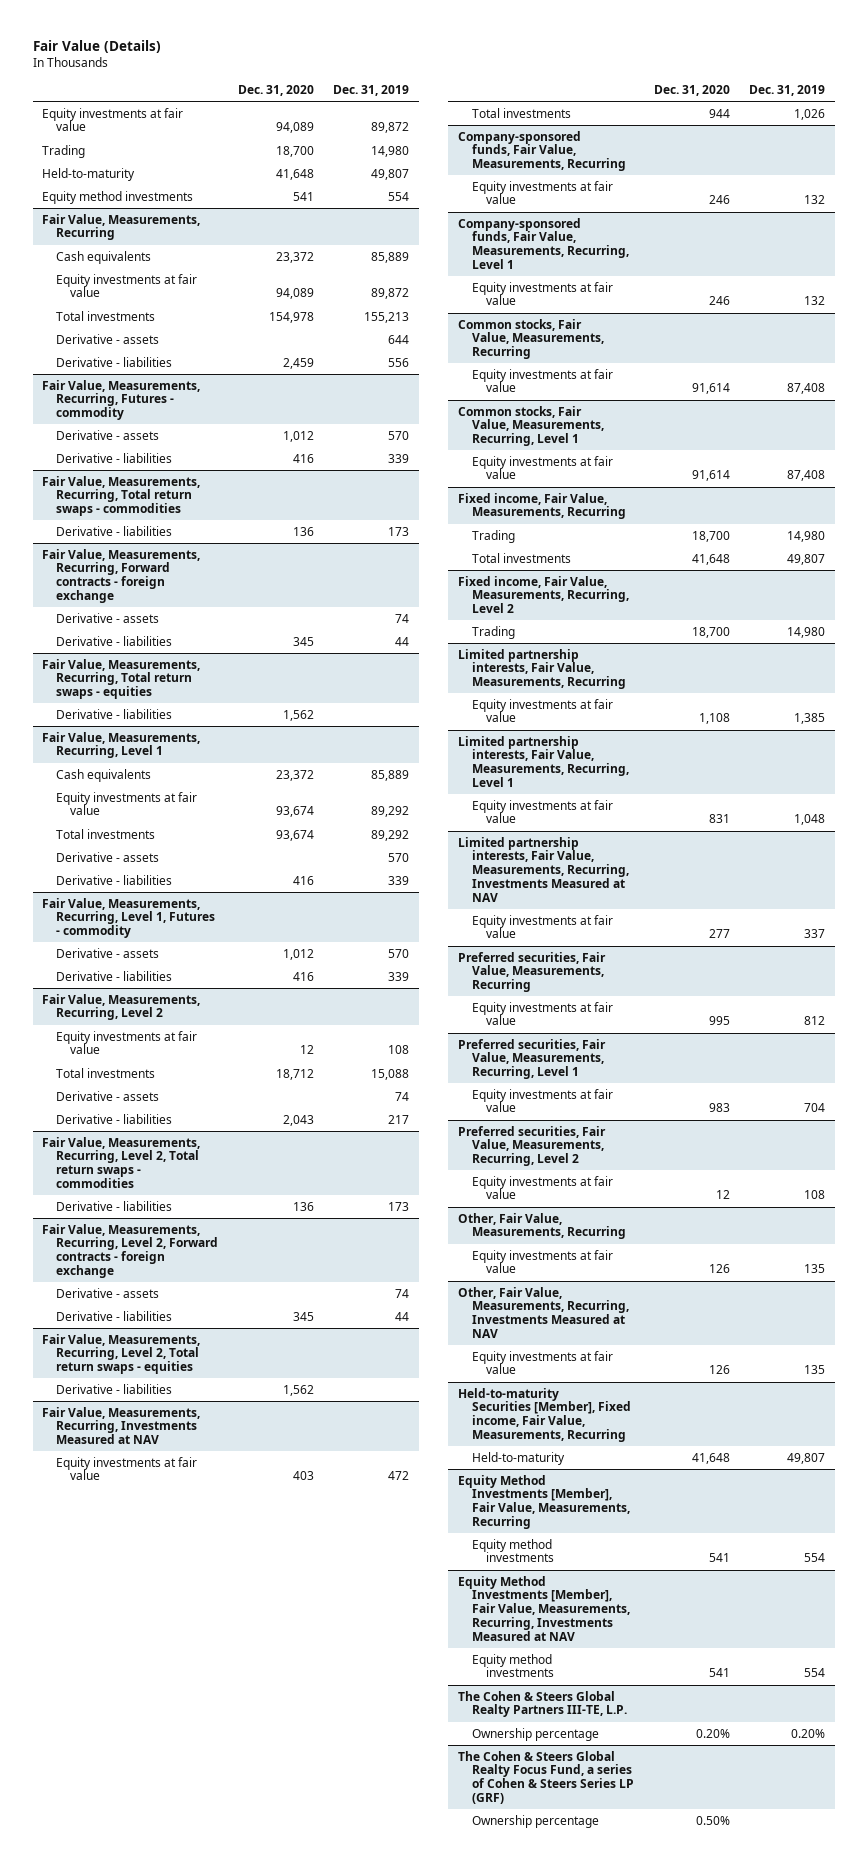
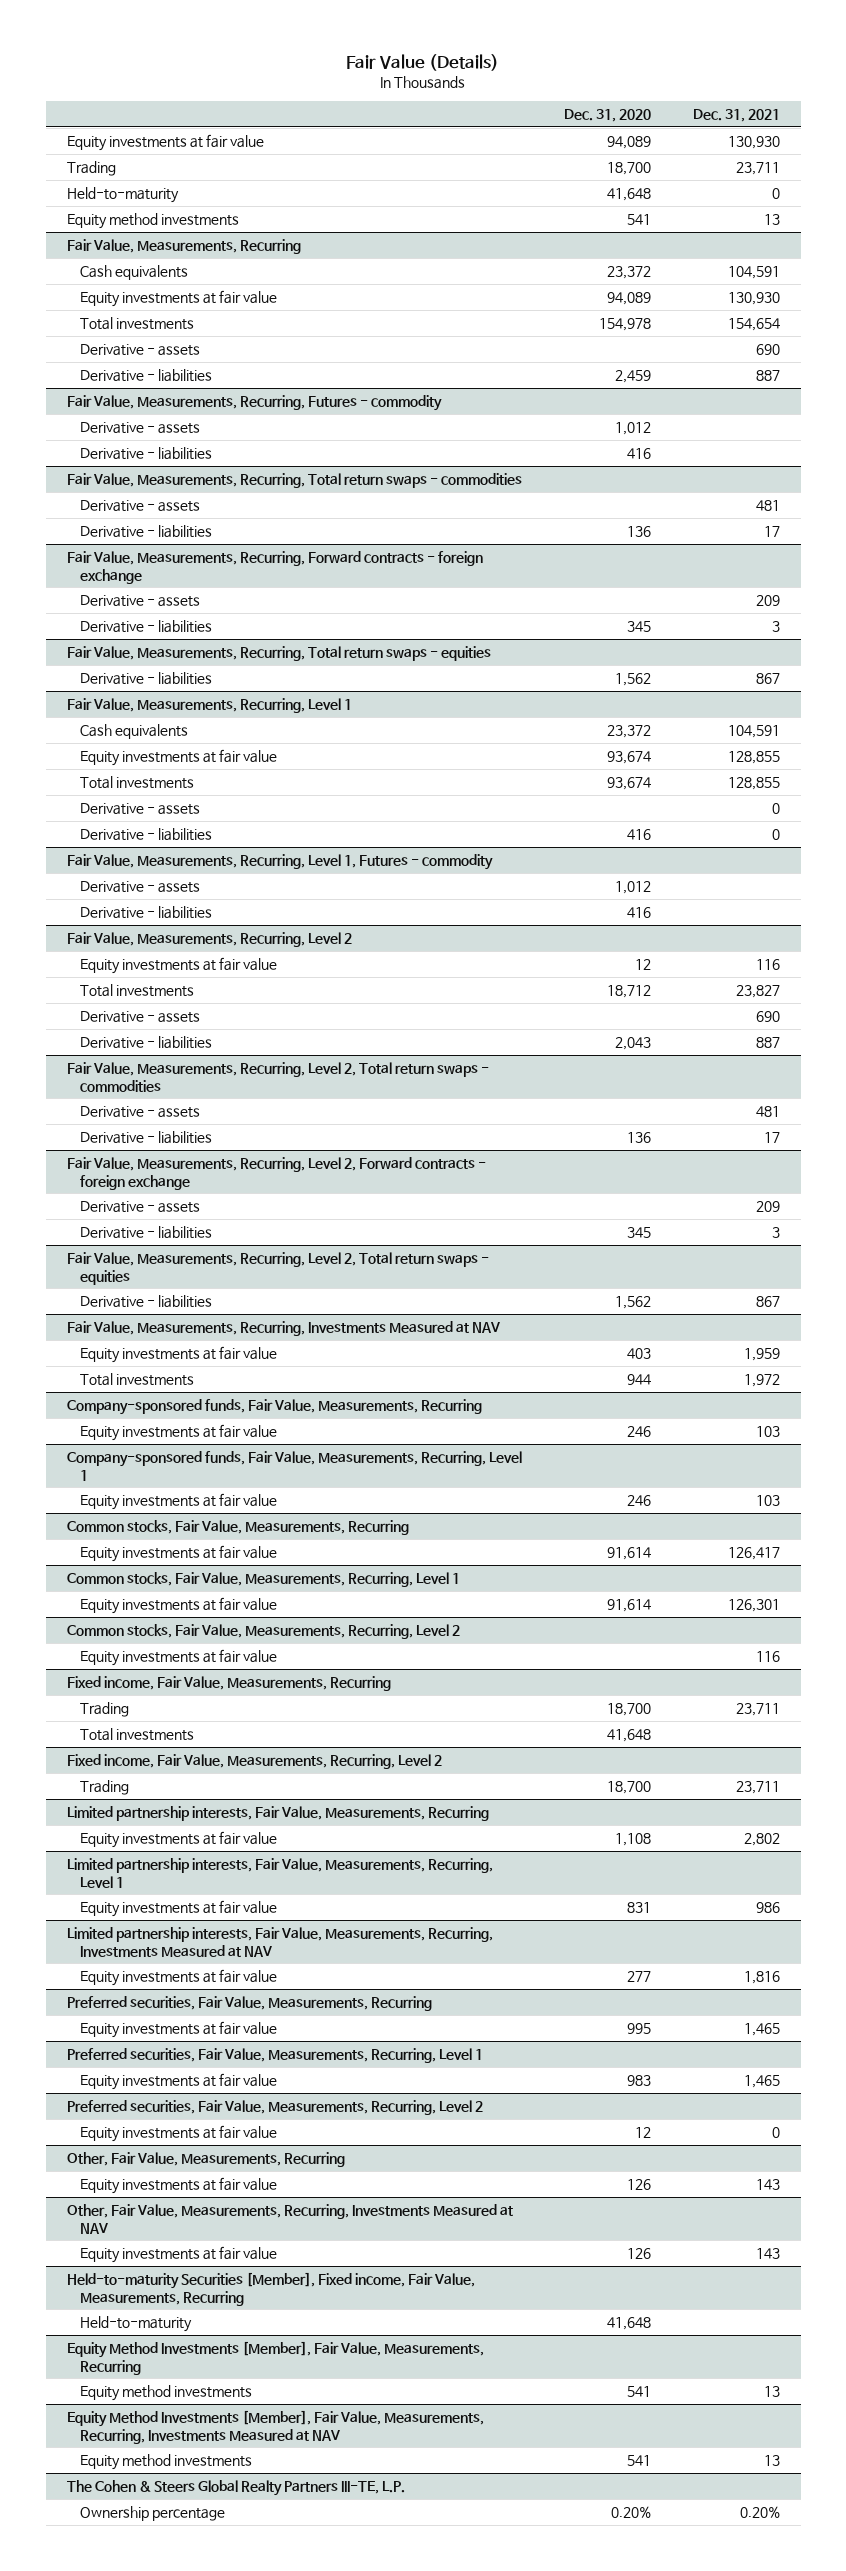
[333,85,410,97] Dec. 31, 2019 -> none
none -> [692,109,780,123] Dec. 31, 2021
none -> [80,499,201,512] Derivative - assets
none -> [80,1105,201,1118] Derivative - assets
none -> [66,1623,460,1639] Common stocks, Fair Value, Measurements, Recurring, Level 2
none -> [80,1648,278,1666] Equity investments at fair value
[458,1750,635,1805] The Cohen & Steers Global Realty Focus Fund, a series of Cohen & Steers Series LP (GRF) -> none
[472,1814,600,1828] Ownership percentage -> none

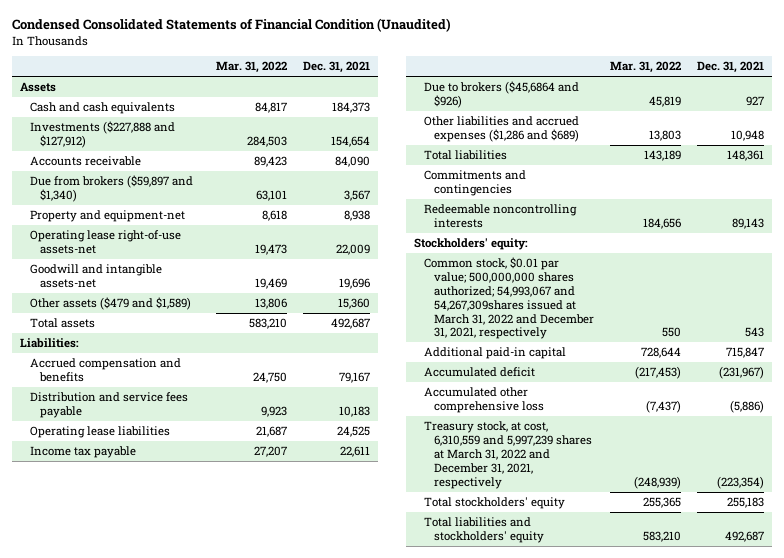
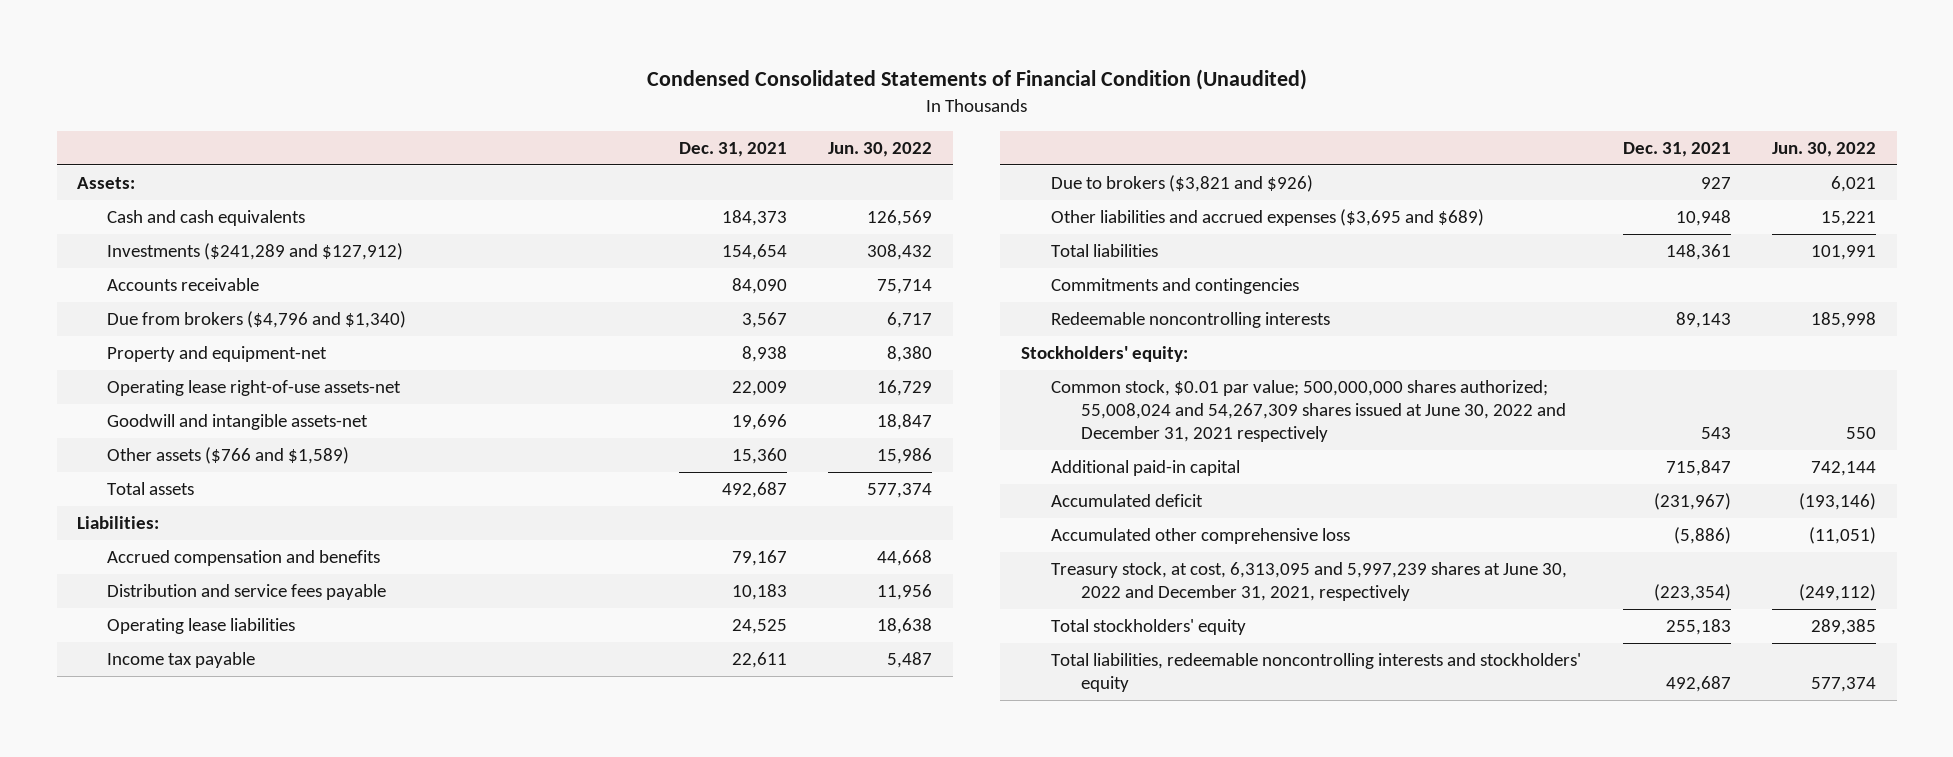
[215,61,287,74] Mar. 31, 2022 -> none
none -> [828,141,933,157] Jun. 30, 2022
[19,82,56,93] Assets -> [77,177,136,190] Assets:
[29,121,175,148] Investments ($227,888 and $127,912) -> [107,243,404,261] Investments ($241,289 and $127,912)
[29,175,193,202] Due from brokers ($59,897 and $1,340) -> [107,311,407,329] Due from brokers ($4,796 and $1,340)
[29,297,191,311] Other assets ($479 and $1,589) -> [107,447,350,465] Other assets ($766 and $1,589)
[424,81,580,108] Due to brokers ($45,6864 and $926) -> [1051,175,1314,193] Due to brokers ($3,821 and $926)
[424,116,580,142] Other liabilities and accrued expenses ($1,286 and $689) -> [1051,209,1485,227] Other liabilities and accrued expenses ($3,695 and $689)
[424,257,595,340] Common stock, $0.01 par value; 500,000,000 shares authorized; 54,993,067 and 54,267,309shares issued at March 31, 2022 and December 31, 2021, respectively -> [1051,380,1566,443] Common stock, $0.01 par value; 500,000,000 shares authorized; 55,008,024 and 54,267,309 shares issued at June 30, 2022 and December 31, 2021 respectively
[424,421,593,489] Treasury stock, at cost, 6,310,559 and 5,997,239 shares at March 31, 2022 and December 31, 2021, respectively -> [1051,562,1568,602] Treasury stock, at cost, 6,313,095 and 5,997,239 shares at June 30, 2022 and December 31, 2021, respectively
[424,517,545,543] Total liabilities and stockholders' equity -> [1051,653,1582,693] Total liabilities, redeemable noncontrolling interests and stockholders' equity

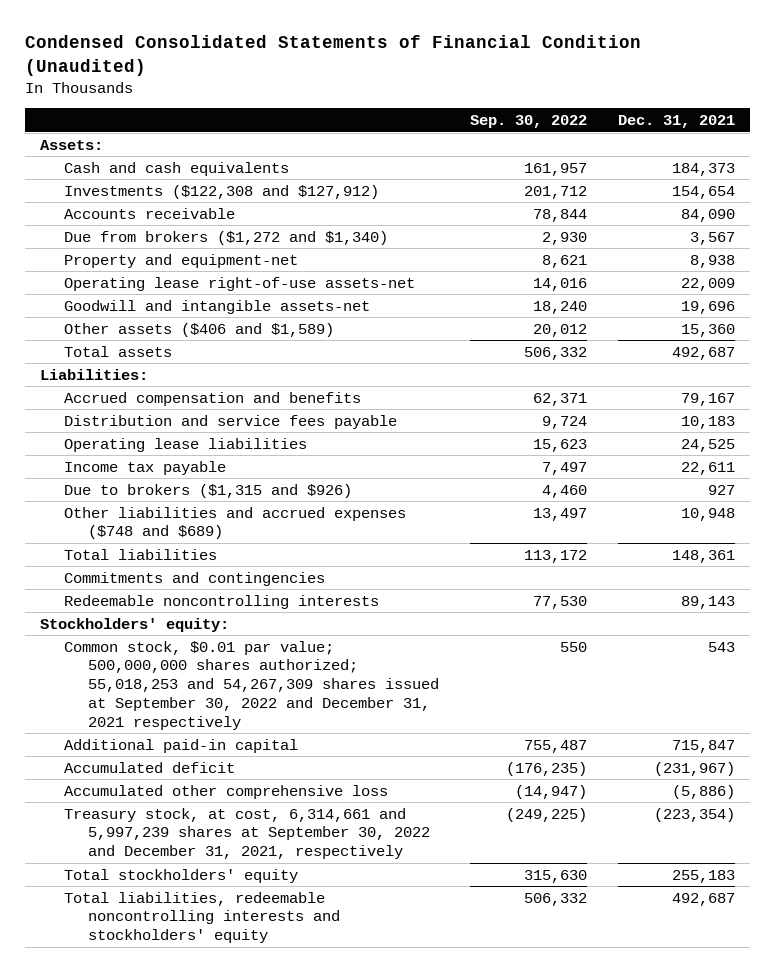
[828,141,933,157] Jun. 30, 2022 -> none
none -> [469,115,587,129] Sep. 30, 2022
[107,243,404,261] Investments ($241,289 and $127,912) -> [63,184,379,199] Investments ($122,308 and $127,912)
[107,311,407,329] Due from brokers ($4,796 and $1,340) -> [63,230,388,245] Due from brokers ($1,272 and $1,340)
[107,447,350,465] Other assets ($766 and $1,589) -> [63,322,334,337] Other assets ($406 and $1,589)
[1051,175,1314,193] Due to brokers ($3,821 and $926) -> [63,483,352,498] Due to brokers ($1,315 and $926)
[1051,209,1485,227] Other liabilities and accrued expenses ($3,695 and $689) -> [63,506,406,540] Other liabilities and accrued expenses ($748 and $689)
[1051,380,1566,443] Common stock, $0.01 par value; 500,000,000 shares authorized; 55,008,024 and 54,267,309 shares issued at June 30, 2022 and December 31, 2021 respectively -> [63,640,439,730] Common stock, $0.01 par value; 500,000,000 shares authorized; 55,018,253 and 54,267,309 shares issued at September 30, 2022 and December 31, 2021 respectively
[1051,562,1568,602] Treasury stock, at cost, 6,313,095 and 5,997,239 shares at June 30, 2022 and December 31, 2021, respectively -> [63,807,430,860] Treasury stock, at cost, 6,314,661 and 5,997,239 shares at September 30, 2022 and December 31, 2021, respectively

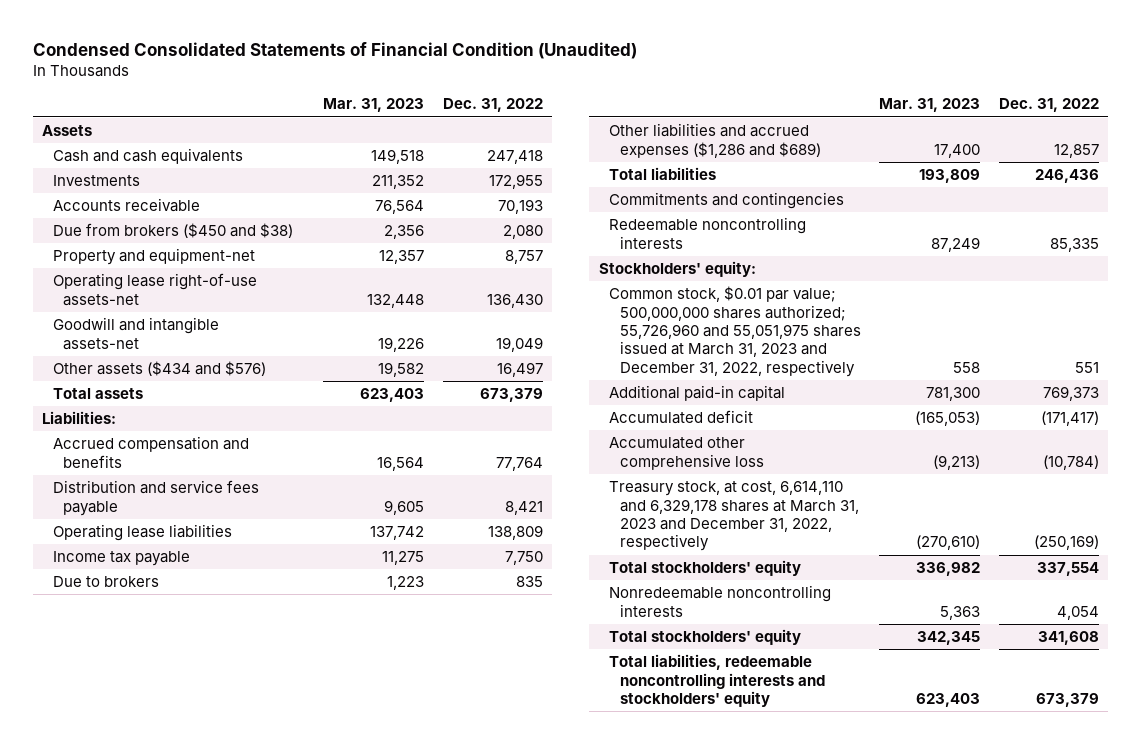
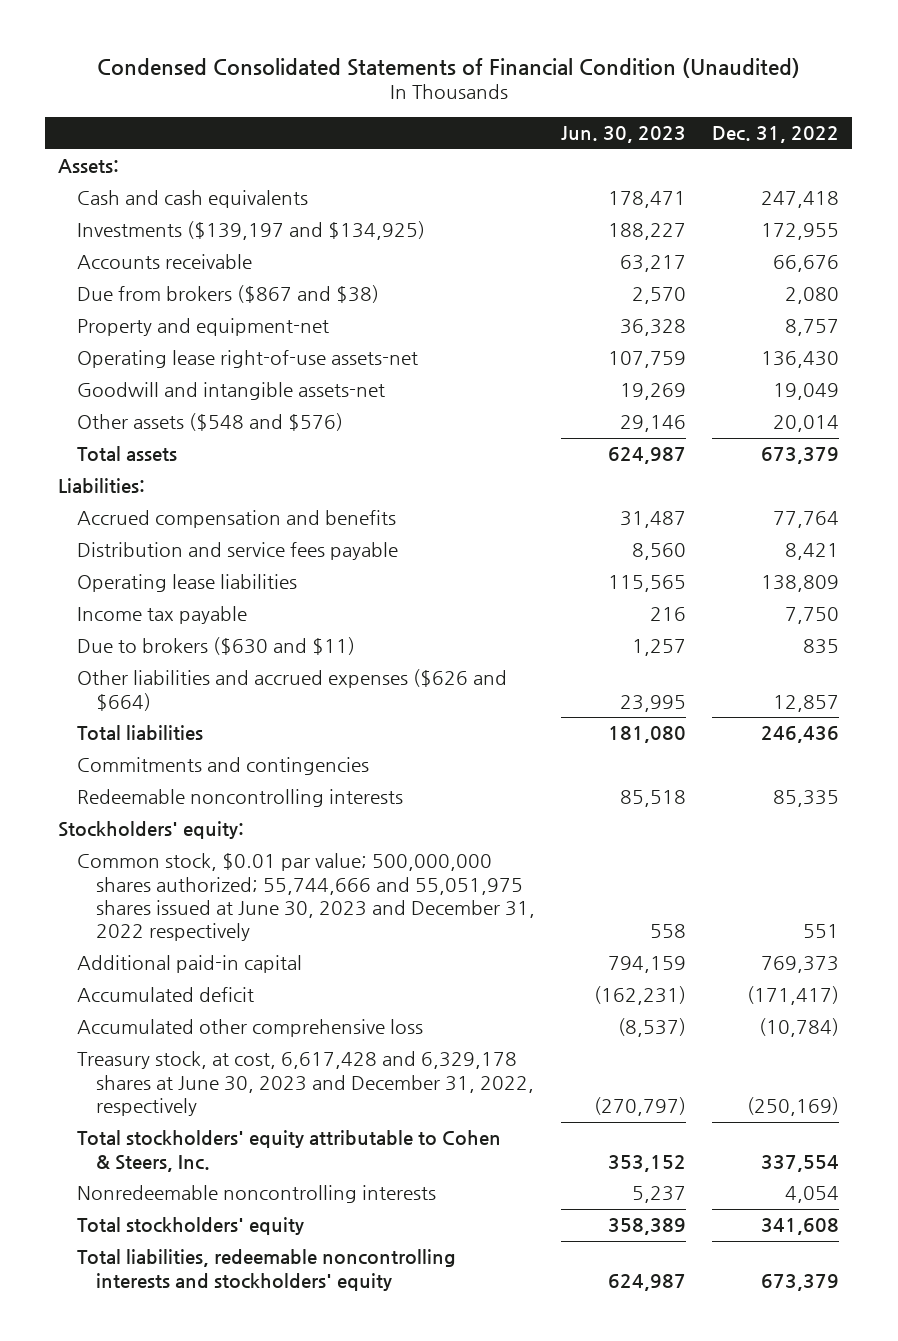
[323,98,425,113] Mar. 31, 2023 -> none
none -> [560,126,686,144] Jun. 30, 2023
[42,125,93,137] Assets -> [58,159,120,174] Assets:
[52,175,140,187] Investments -> [77,221,426,241] Investments ($139,197 and $134,925)
[497,199,543,215] 70,193 -> [773,255,840,273] 66,676
[52,223,293,239] Due from brokers ($450 and $38) -> [77,285,380,304] Due from brokers ($867 and $38)
[52,361,266,377] Other assets ($434 and $576) -> [77,413,344,432] Other assets ($548 and $576)
[496,362,543,378] 16,497 -> [773,415,840,433] 20,014
[52,576,159,588] Due to brokers -> [77,637,356,656] Due to brokers ($630 and $11)
[609,123,821,158] Other liabilities and accrued expenses ($1,286 and $689) -> [77,669,508,711] Other liabilities and accrued expenses ($626 and $664)
[609,286,861,377] Common stock, $0.01 par value; 500,000,000 shares authorized; 55,726,960 and 55,051,975 shares issued at March 31, 2023 and December 31, 2022, respectively -> [77,853,535,942] Common stock, $0.01 par value; 500,000,000 shares authorized; 55,744,666 and 55,051,975 shares issued at June 30, 2023 and December 31, 2022 respectively
[609,481,859,552] Treasury stock, at cost, 6,614,110 and 6,329,178 shares at March 31, 2023 and December 31, 2022, respectively -> [77,1051,534,1117] Treasury stock, at cost, 6,617,428 and 6,329,178 shares at June 30, 2023 and December 31, 2022, respectively
[609,560,802,577] Total stockholders' equity -> [77,1130,502,1172] Total stockholders' equity attributable to Cohen & Steers, Inc.

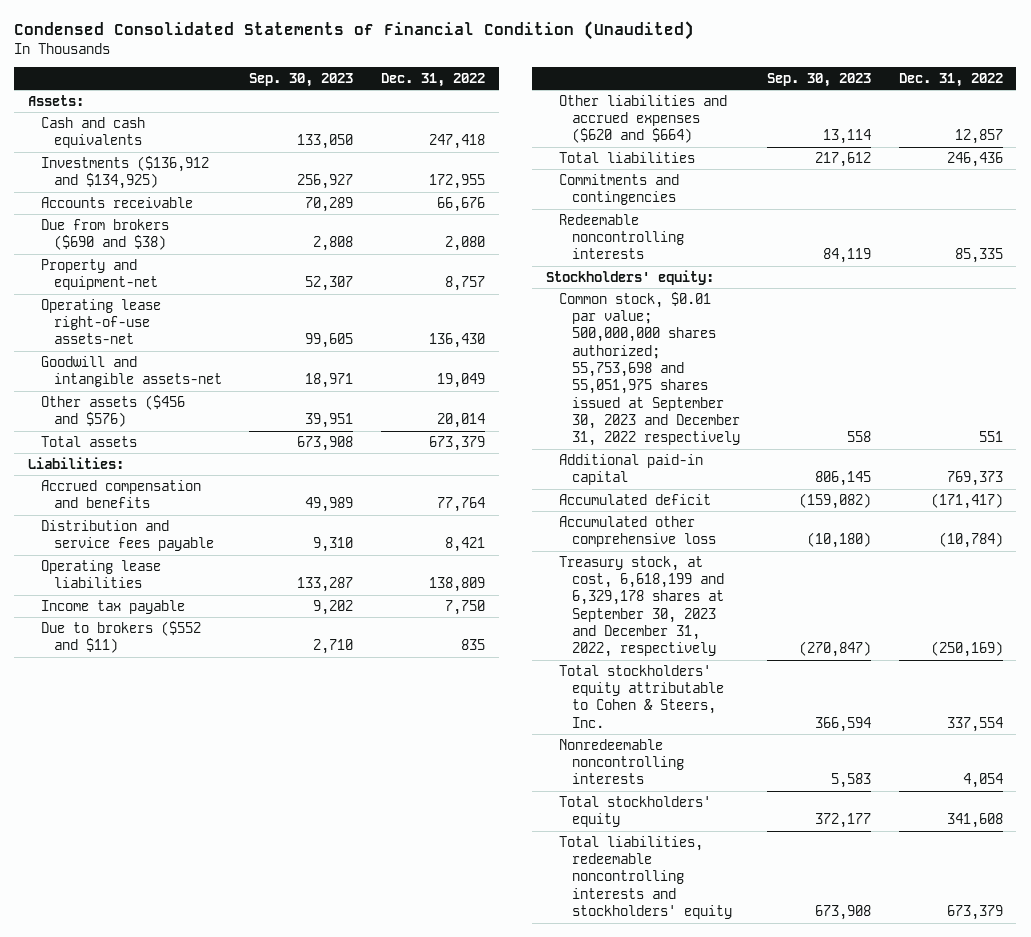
[560,126,686,144] Jun. 30, 2023 -> none
none -> [249,72,354,87] Sep. 30, 2023
[77,221,426,241] Investments ($139,197 and $134,925) -> [41,155,210,190] Investments ($136,912 and $134,925)
[77,285,380,304] Due from brokers ($867 and $38) -> [41,218,170,251] Due from brokers ($690 and $38)
[77,413,344,432] Other assets ($548 and $576) -> [41,394,186,428] Other assets ($456 and $576)
[77,637,356,656] Due to brokers ($630 and $11) -> [41,620,202,654] Due to brokers ($552 and $11)
[77,669,508,711] Other liabilities and accrued expenses ($626 and $664) -> [558,94,727,144] Other liabilities and accrued expenses ($620 and $664)
[77,853,535,942] Common stock, $0.01 par value; 500,000,000 shares authorized; 55,744,666 and 55,051,975 shares issued at June 30, 2023 and December 31, 2022 respectively -> [558,291,740,447] Common stock, $0.01 par value; 500,000,000 shares authorized; 55,753,698 and 55,051,975 shares issued at September 30, 2023 and December 31, 2022 respectively
[77,1051,534,1117] Treasury stock, at cost, 6,617,428 and 6,329,178 shares at June 30, 2023 and December 31, 2022, respectively -> [558,555,724,658] Treasury stock, at cost, 6,618,199 and 6,329,178 shares at September 30, 2023 and December 31, 2022, respectively

